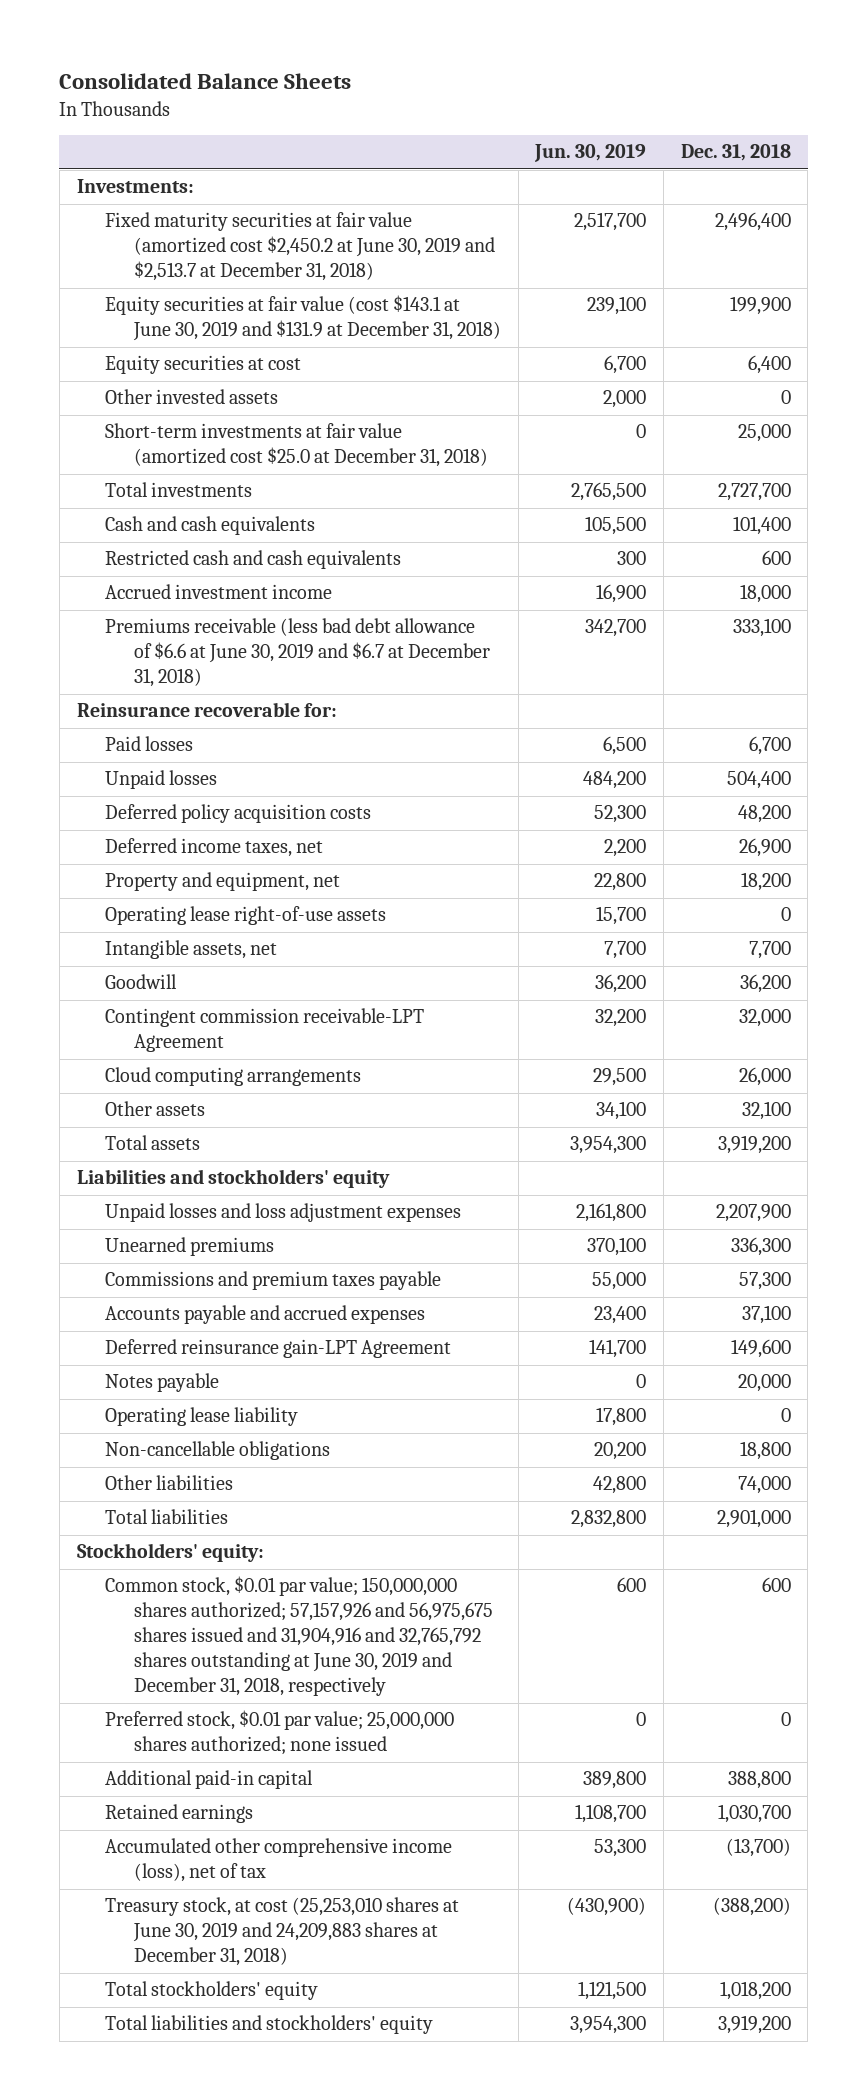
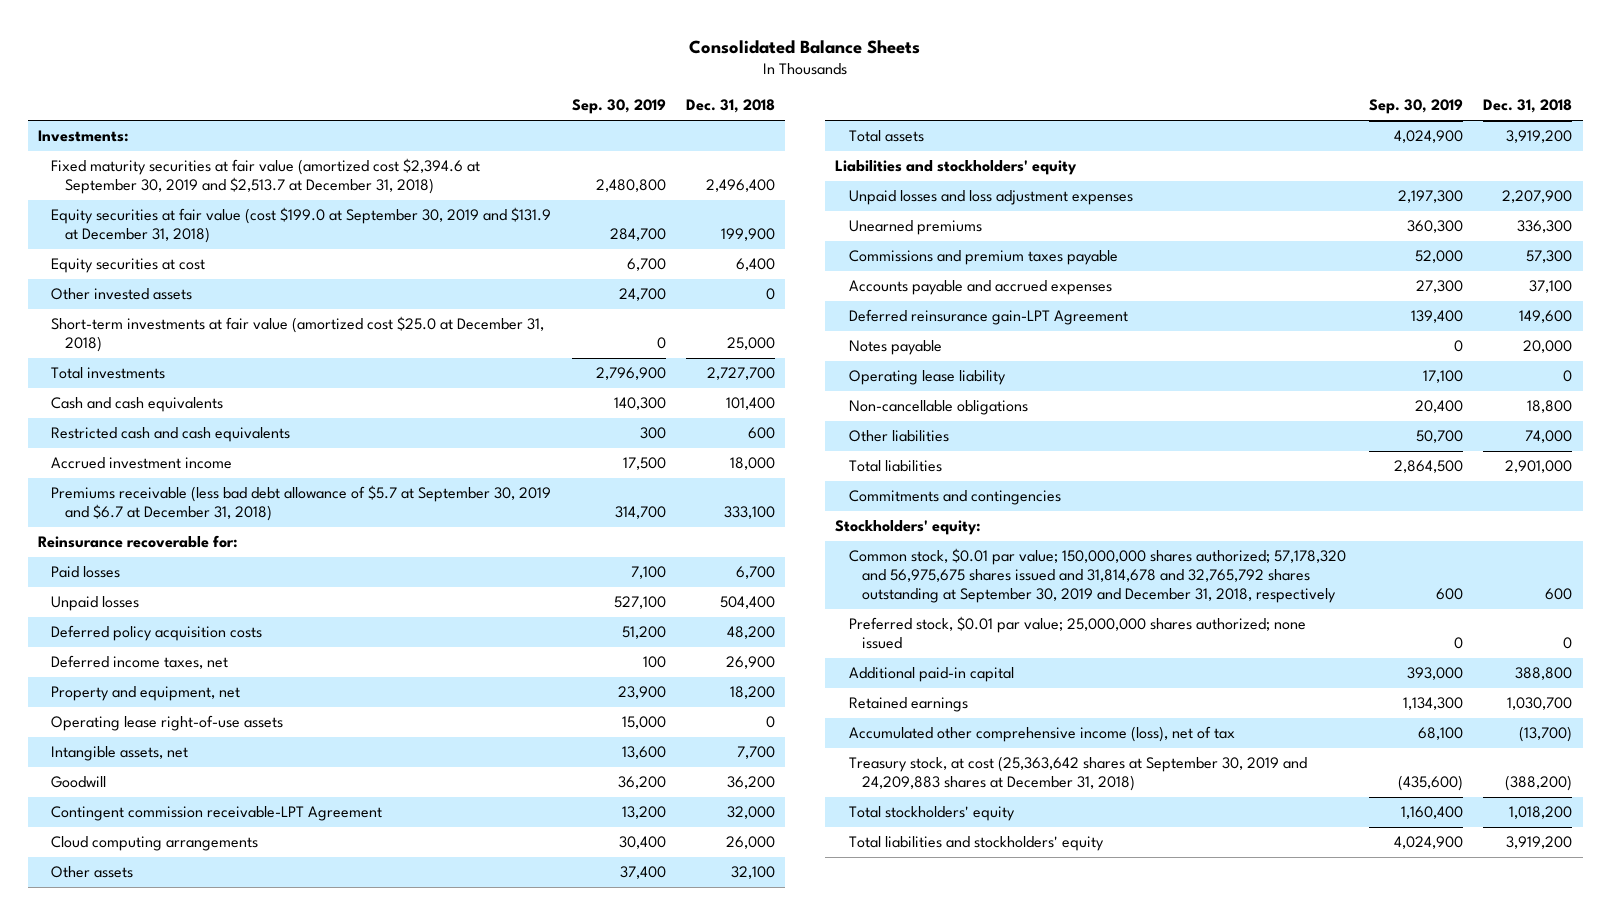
[534,144,647,163] Jun. 30, 2019 -> none
none -> [571,99,666,115] Sep. 30, 2019
[105,212,495,282] Fixed maturity securities at fair value (amortized cost $2,450.2 at June 30, 2019 and $2,513.7 at December 31, 2018) -> [51,158,481,195] Fixed maturity securities at fair value (amortized cost $2,394.6 at September 30, 2019 and $2,513.7 at December 31, 2018)
[105,295,501,342] Equity securities at fair value (cost $143.1 at June 30, 2019 and $131.9 at December 31, 2018) -> [51,207,552,244] Equity securities at fair value (cost $199.0 at September 30, 2019 and $131.9 at December 31, 2018)
[105,618,490,688] Premiums receivable (less bad debt allowance of $6.6 at June 30, 2019 and $6.7 at December 31, 2018) -> [51,485,552,522] Premiums receivable (less bad debt allowance of $5.7 at September 30, 2019 and $6.7 at December 31, 2018)
none -> [848,490,1061,506] Commitments and contingencies
[105,1576,493,1697] Common stock, $0.01 par value; 150,000,000 shares authorized; 57,157,926 and 56,975,675 shares issued and 31,904,916 and 32,765,792 shares outstanding at June 30, 2019 and December 31, 2018, respectively -> [848,548,1346,604] Common stock, $0.01 par value; 150,000,000 shares authorized; 57,178,320 and 56,975,675 shares issued and 31,814,678 and 32,765,792 shares outstanding at September 30, 2019 and December 31, 2018, respectively
[105,1897,460,1967] Treasury stock, at cost (25,253,010 shares at June 30, 2019 and 24,209,883 shares at December 31, 2018) -> [848,756,1307,792] Treasury stock, at cost (25,363,642 shares at September 30, 2019 and 24,209,883 shares at December 31, 2018)

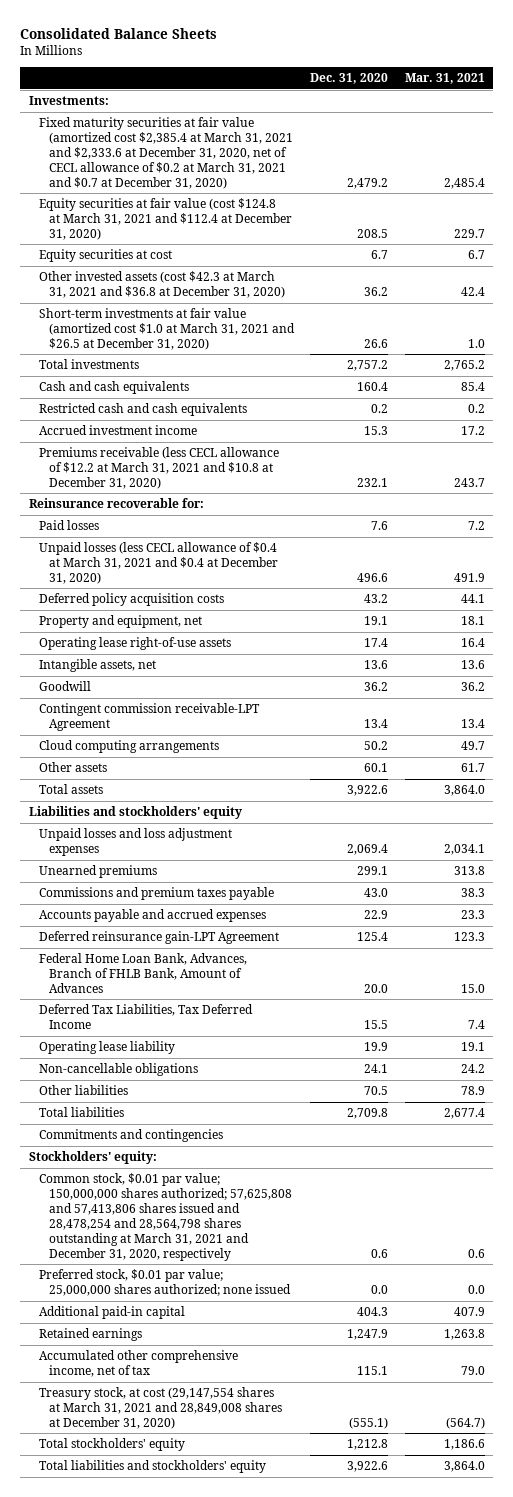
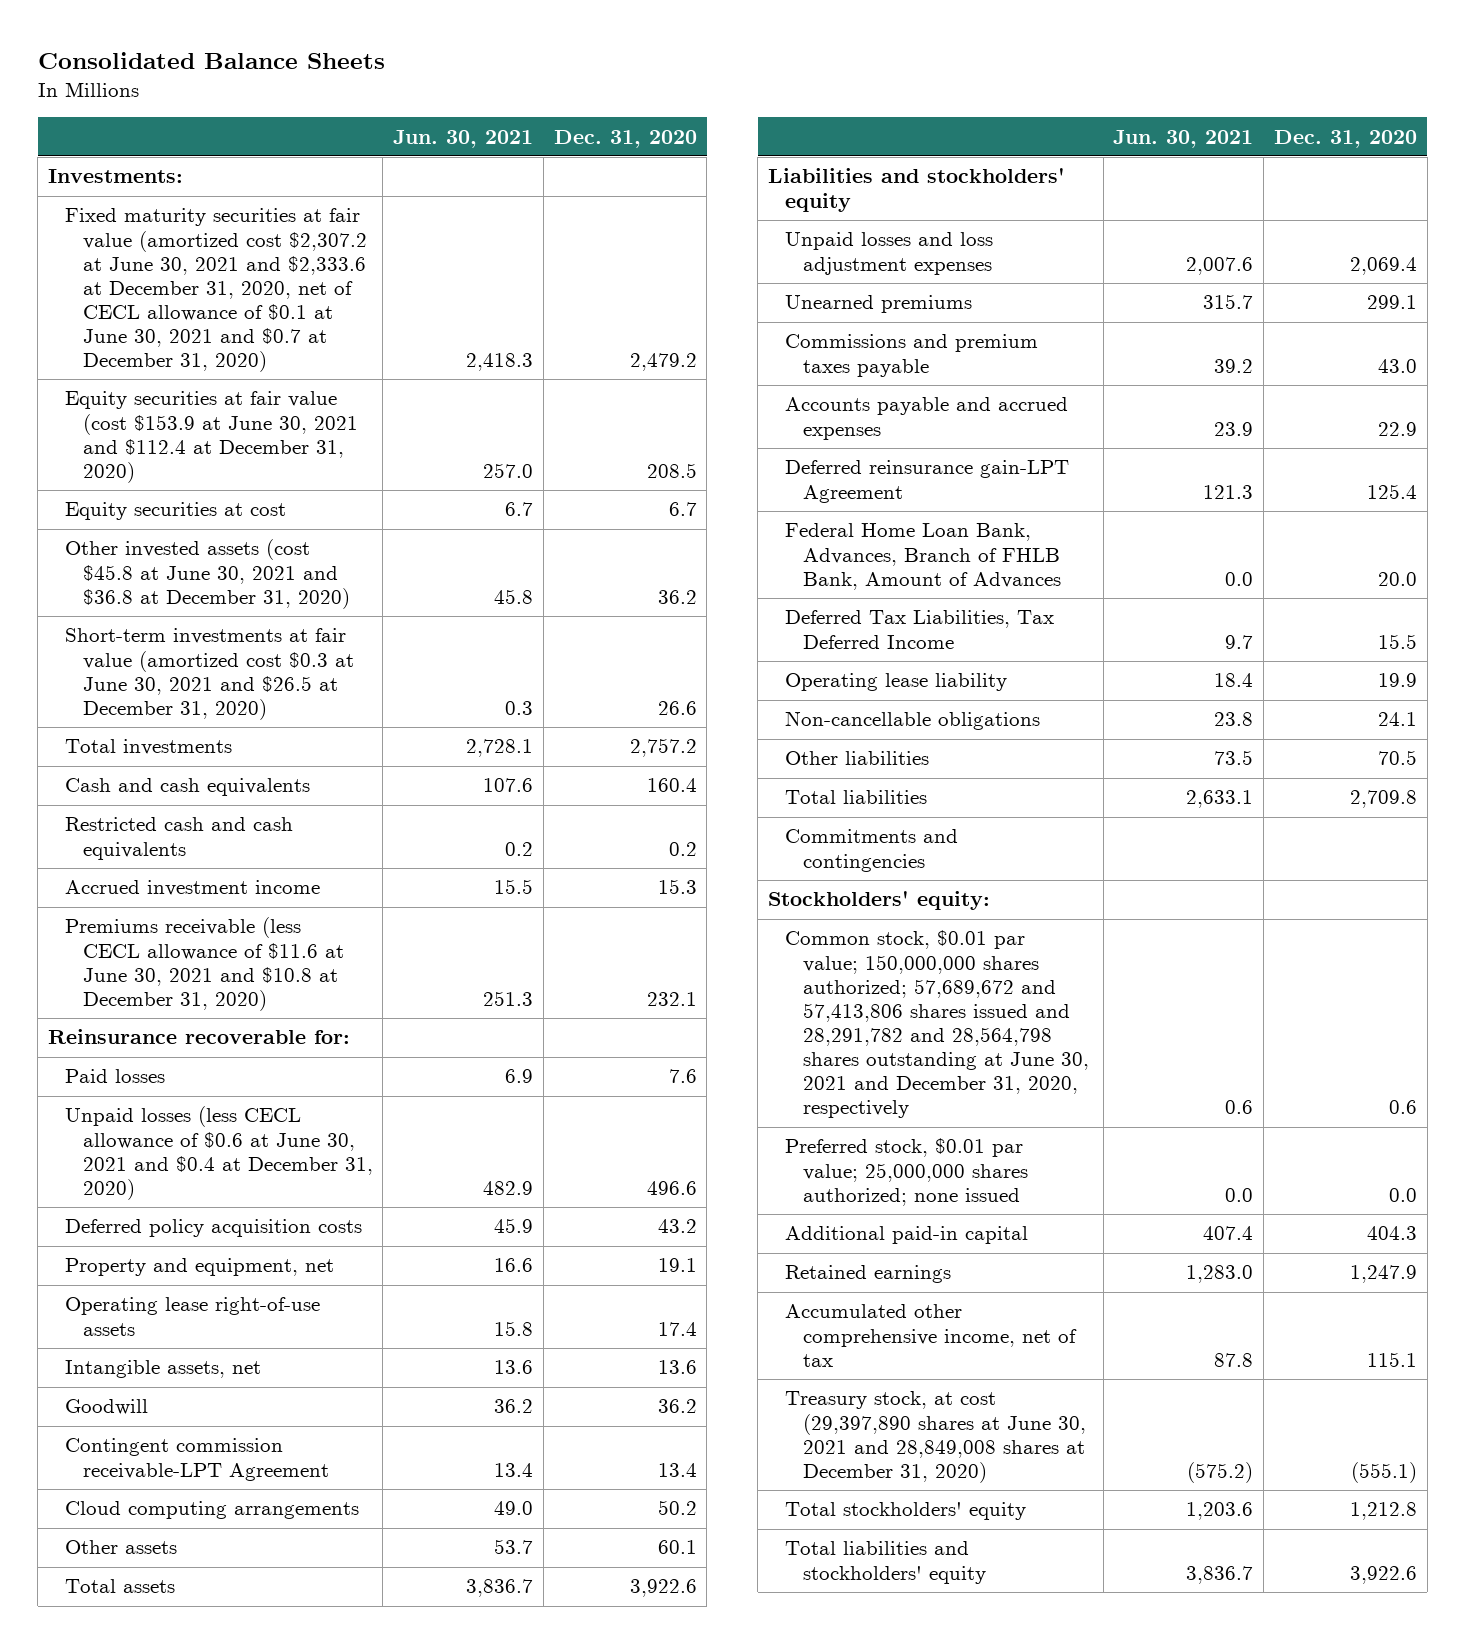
[404,73,485,85] Mar. 31, 2021 -> none
none -> [393,129,534,148] Jun. 30, 2021
[38,117,293,189] Fixed maturity securities at fair value (amortized cost $2,385.4 at March 31, 2021 and $2,333.6 at December 31, 2020, net of CECL allowance of $0.2 at March 31, 2021 and $0.7 at December 31, 2020) -> [65,208,367,373] Fixed maturity securities at fair value (amortized cost $2,307.2 at June 30, 2021 and $2,333.6 at December 31, 2020, net of CECL allowance of $0.1 at June 30, 2021 and $0.7 at December 31, 2020)
[38,198,292,240] Equity securities at fair value (cost $124.8 at March 31, 2021 and $112.4 at December 31, 2020) -> [65,391,358,483] Equity securities at fair value (cost $153.9 at June 30, 2021 and $112.4 at December 31, 2020)
[38,271,285,299] Other invested assets (cost $42.3 at March 31, 2021 and $36.8 at December 31, 2020) -> [65,539,350,609] Other invested assets (cost $45.8 at June 30, 2021 and $36.8 at December 31, 2020)
[38,308,295,350] Short-term investments at fair value (amortized cost $1.0 at March 31, 2021 and $26.5 at December 31, 2020) -> [65,628,354,720] Short-term investments at fair value (amortized cost $0.3 at June 30, 2021 and $26.5 at December 31, 2020)
[38,447,279,489] Premiums receivable (less CECL allowance of $12.2 at March 31, 2021 and $10.8 at December 31, 2020) -> [65,917,344,1011] Premiums receivable (less CECL allowance of $11.6 at June 30, 2021 and $10.8 at December 31, 2020)
[38,542,278,584] Unpaid losses (less CECL allowance of $0.4 at March 31, 2021 and $0.4 at December 31, 2020) -> [65,1106,373,1200] Unpaid losses (less CECL allowance of $0.6 at June 30, 2021 and $0.4 at December 31, 2020)
[38,1173,292,1261] Common stock, $0.01 par value; 150,000,000 shares authorized; 57,625,808 and 57,413,806 shares issued and 28,478,254 and 28,564,798 shares outstanding at March 31, 2021 and December 31, 2020, respectively -> [785,930,1089,1119] Common stock, $0.01 par value; 150,000,000 shares authorized; 57,689,672 and 57,413,806 shares issued and 28,291,782 and 28,564,798 shares outstanding at June 30, 2021 and December 31, 2020, respectively
[38,1387,282,1429] Treasury stock, at cost (29,147,554 shares at March 31, 2021 and 28,849,008 shares at December 31, 2020) -> [785,1391,1086,1483] Treasury stock, at cost (29,397,890 shares at June 30, 2021 and 28,849,008 shares at December 31, 2020)

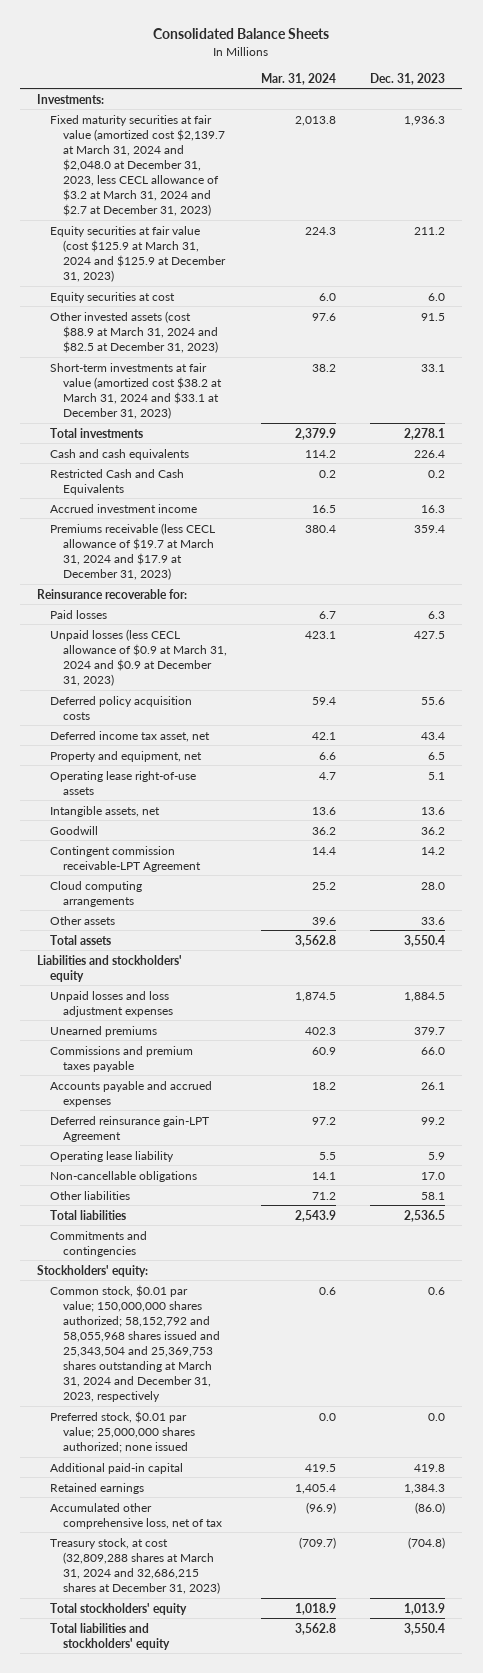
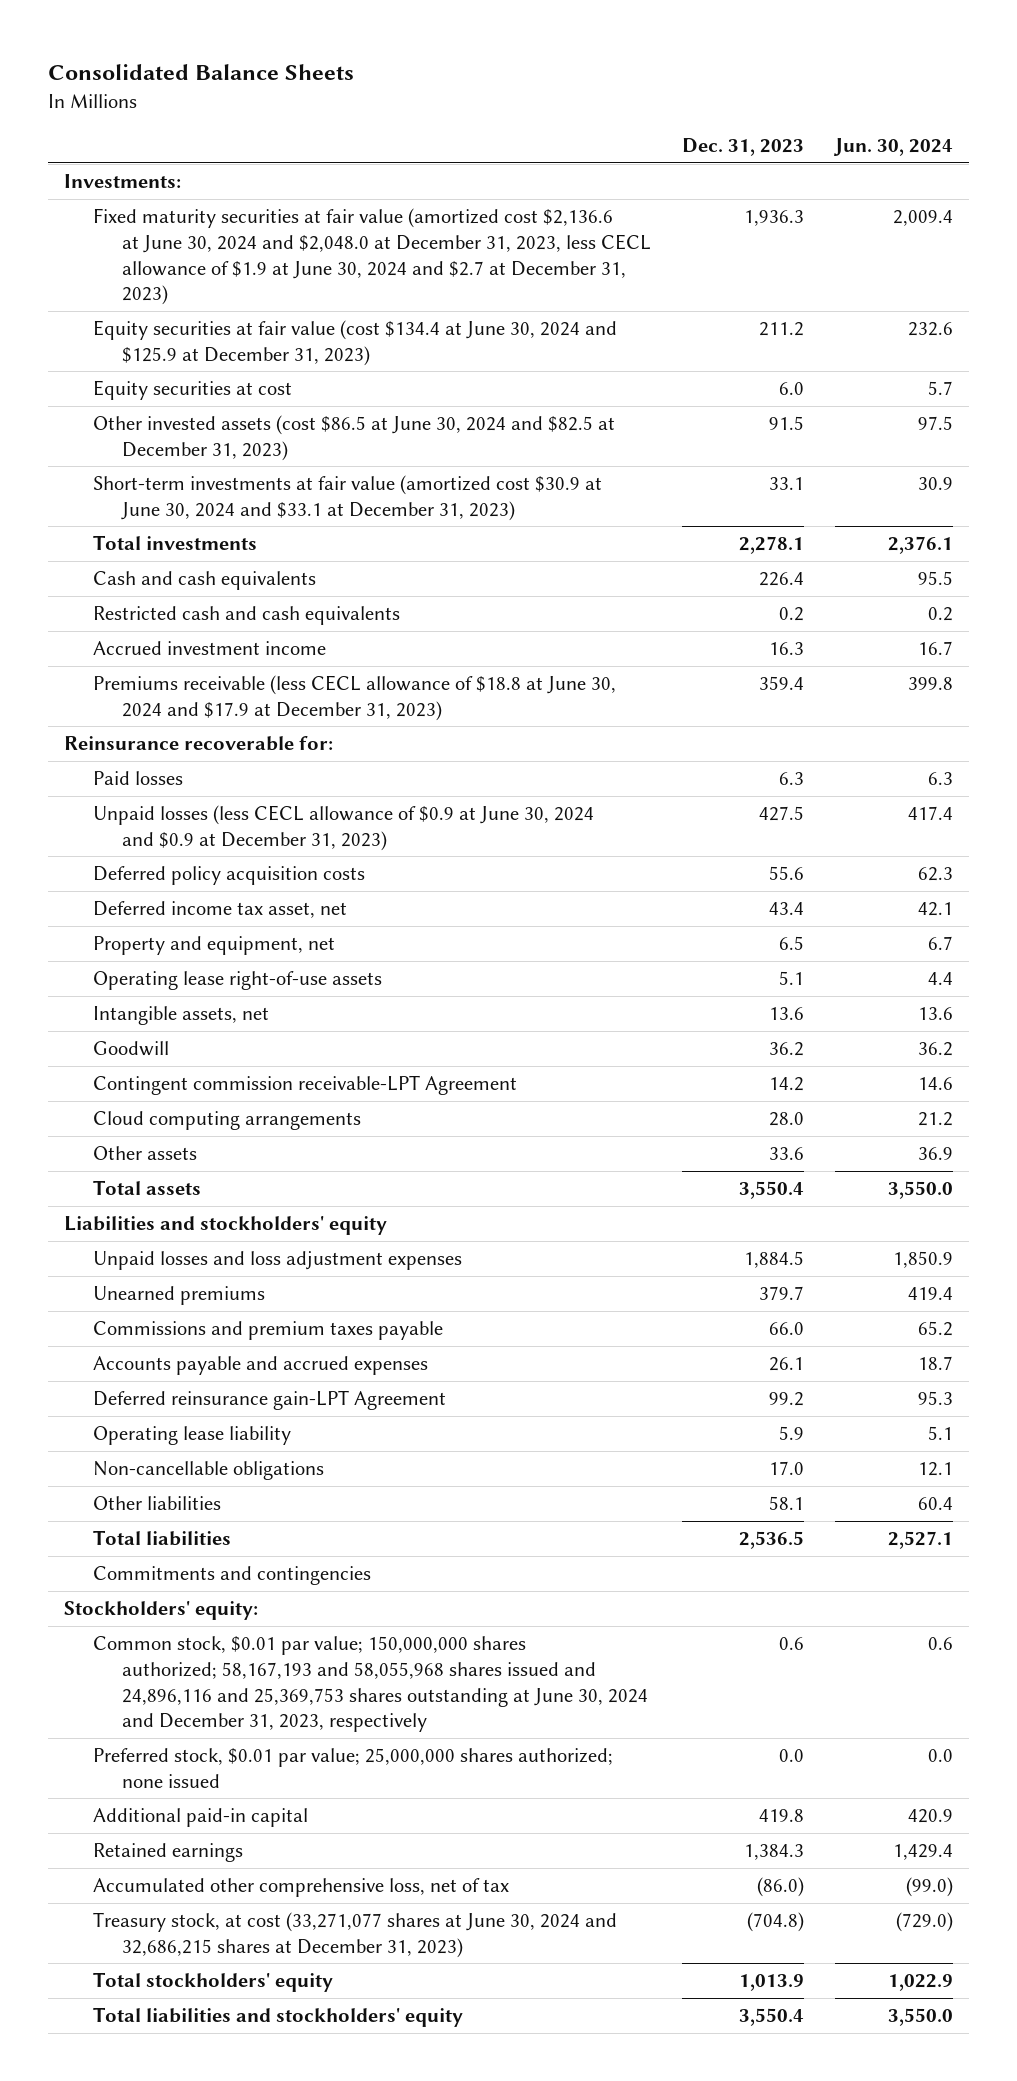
[261,72,337,85] Mar. 31, 2024 -> none
none -> [833,138,954,157] Jun. 30, 2024
[50,114,226,217] Fixed maturity securities at fair value (amortized cost $2,139.7 at March 31, 2024 and $2,048.0 at December 31, 2023, less CECL allowance of $3.2 at March 31, 2024 and $2.7 at December 31, 2023) -> [92,208,651,306] Fixed maturity securities at fair value (amortized cost $2,136.6 at June 30, 2024 and $2,048.0 at December 31, 2023, less CECL allowance of $1.9 at June 30, 2024 and $2.7 at December 31, 2023)
[50,225,227,282] Equity securities at fair value (cost $125.9 at March 31, 2024 and $125.9 at December 31, 2023) -> [92,320,617,366] Equity securities at fair value (cost $134.4 at June 30, 2024 and $125.9 at December 31, 2023)
[50,310,219,353] Other invested assets (cost $88.9 at March 31, 2024 and $82.5 at December 31, 2023) -> [92,415,615,461] Other invested assets (cost $86.5 at June 30, 2024 and $82.5 at December 31, 2023)
[50,362,223,419] Short-term investments at fair value (amortized cost $38.2 at March 31, 2024 and $33.1 at December 31, 2023) -> [92,475,602,521] Short-term investments at fair value (amortized cost $30.9 at June 30, 2024 and $33.1 at December 31, 2023)
[50,468,185,495] Restricted Cash and Cash Equivalents -> [92,606,400,626] Restricted cash and cash equivalents
[50,522,216,580] Premiums receivable (less CECL allowance of $19.7 at March 31, 2024 and $17.9 at December 31, 2023) -> [92,675,616,721] Premiums receivable (less CECL allowance of $18.8 at June 30, 2024 and $17.9 at December 31, 2023)
[50,628,228,686] Unpaid losses (less CECL allowance of $0.9 at March 31, 2024 and $0.9 at December 31, 2023) -> [92,805,594,851] Unpaid losses (less CECL allowance of $0.9 at June 30, 2024 and $0.9 at December 31, 2023)
[50,1284,221,1403] Common stock, $0.01 par value; 150,000,000 shares authorized; 58,152,792 and 58,055,968 shares issued and 25,343,504 and 25,369,753 shares outstanding at March 31, 2024 and December 31, 2023, respectively -> [92,1636,648,1733] Common stock, $0.01 par value; 150,000,000 shares authorized; 58,167,193 and 58,055,968 shares issued and 24,896,116 and 25,369,753 shares outstanding at June 30, 2024 and December 31, 2023, respectively
[50,1537,221,1594] Treasury stock, at cost (32,809,288 shares at March 31, 2024 and 32,686,215 shares at December 31, 2023) -> [92,1912,617,1958] Treasury stock, at cost (33,271,077 shares at June 30, 2024 and 32,686,215 shares at December 31, 2023)

